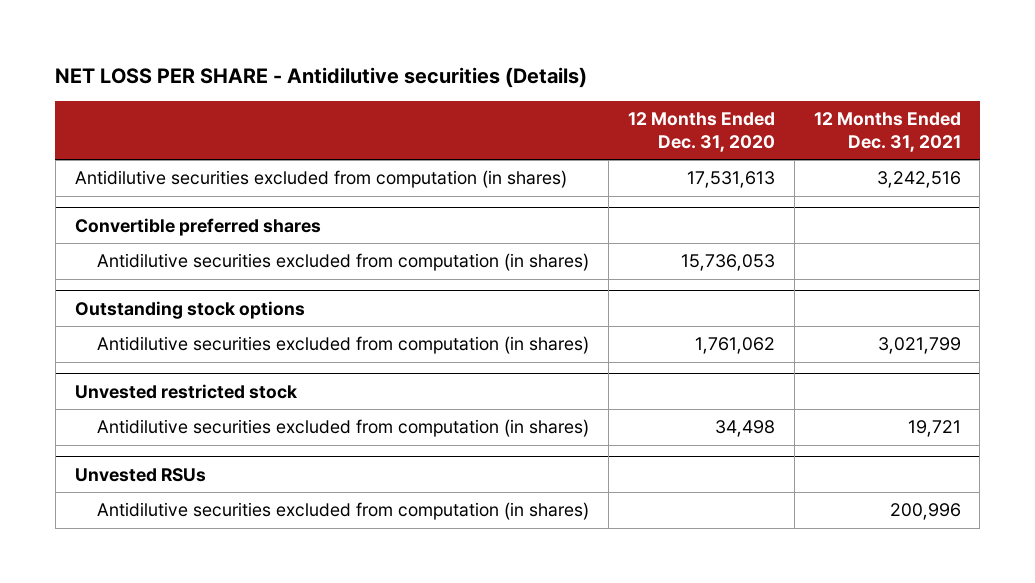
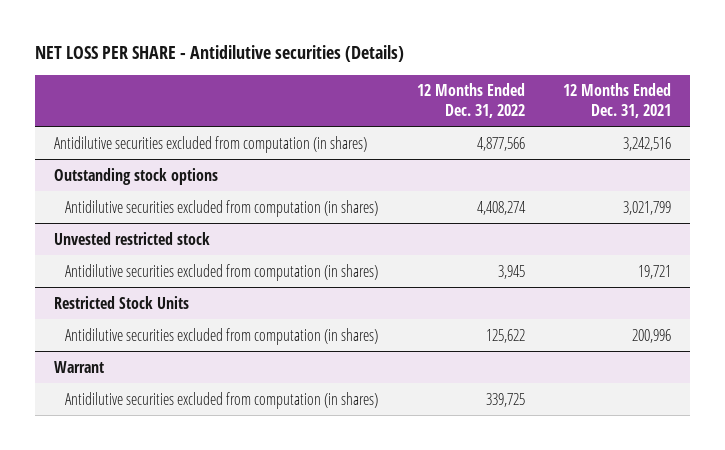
[627,111,775,152] 12 Months Ended Dec. 31, 2020 -> none
none -> [416,83,525,118] 12 Months Ended Dec. 31, 2022
[74,217,321,236] Convertible preferred shares -> none
[96,253,589,272] Antidilutive securities excluded from computation (in shares) -> none
[74,467,206,482] Unvested RSUs -> [54,295,190,309] Restricted Stock Units
none -> [54,360,105,373] Warrant
none -> [65,391,379,409] Antidilutive securities excluded from computation (in shares)

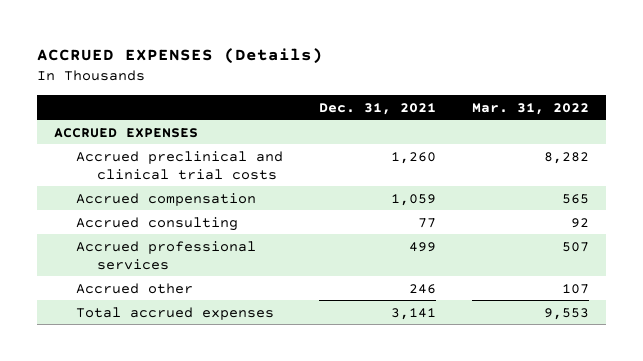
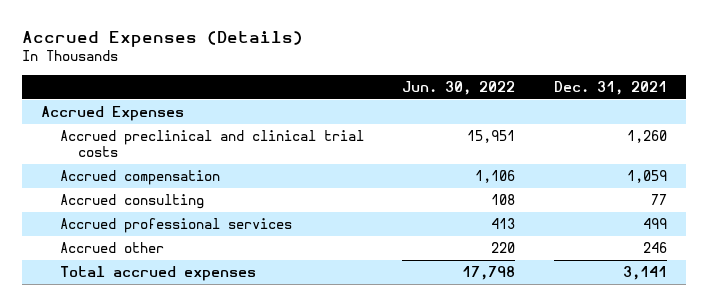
[36,47,323,64] ACCRUED EXPENSES (Details) -> [22,31,304,48] Accrued Expenses (Details)
[471,102,589,115] Mar. 31, 2022 -> none
none -> [402,80,516,95] Jun. 30, 2022
[54,127,199,138] ACCRUED EXPENSES -> [41,106,185,122] Accrued Expenses

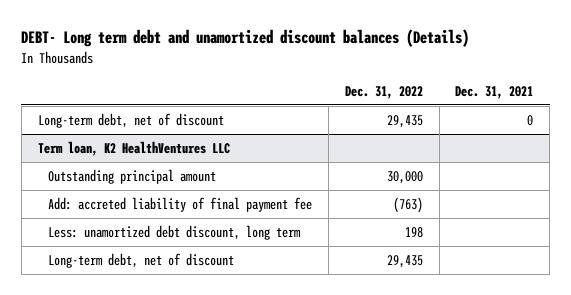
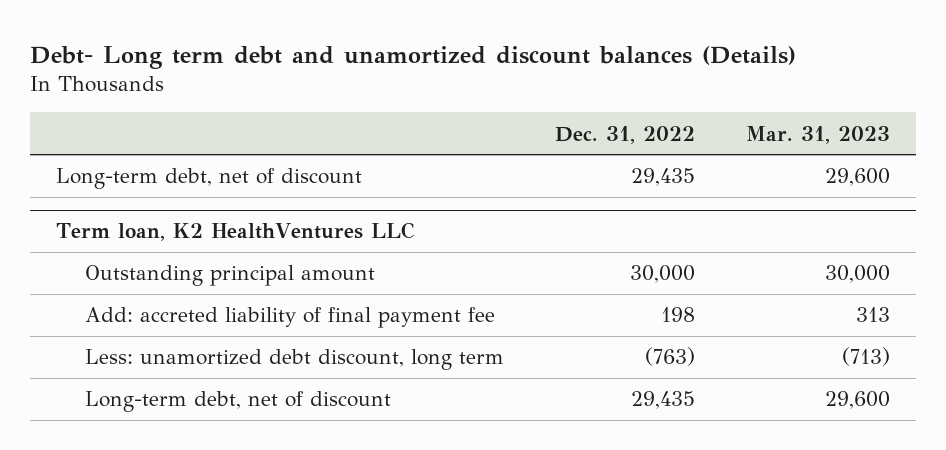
[21,29,470,48] DEBT- Long term debt and unamortized discount balances (Details) -> [30,45,797,69] Debt- Long term debt and unamortized discount balances (Details)
[455,85,534,99] Dec. 31, 2021 -> none
none -> [746,125,891,144] Mar. 31, 2023
[392,197,423,214] (763) -> [661,307,696,323] 198
[404,227,423,239] 198 -> [645,347,696,367] (763)

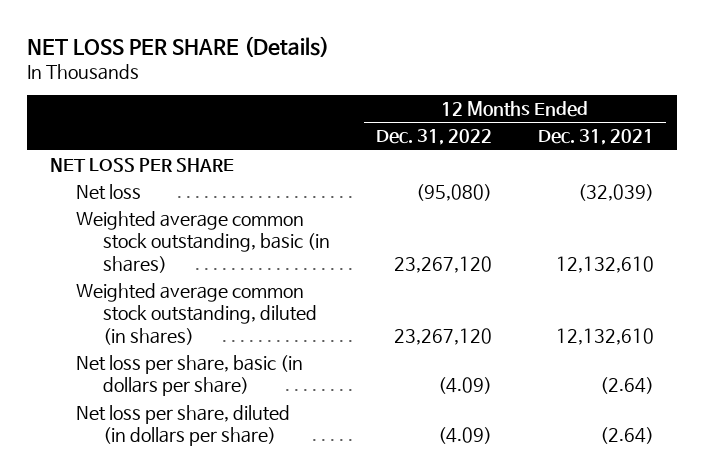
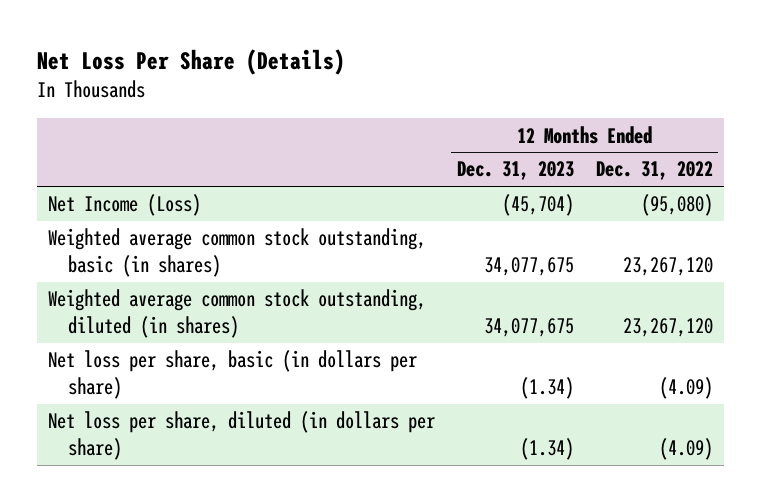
[26,35,329,57] NET LOSS PER SHARE (Details) -> [37,49,346,76] Net Loss Per Share (Details)
[538,129,655,146] Dec. 31, 2021 -> none
none -> [456,161,574,181] Dec. 31, 2023
[49,157,234,172] NET LOSS PER SHARE -> none
[76,183,142,200] Net loss -> [48,194,202,217] Net Income (Loss)

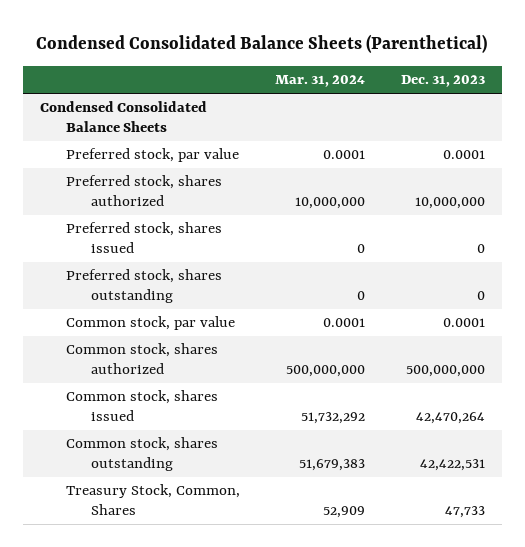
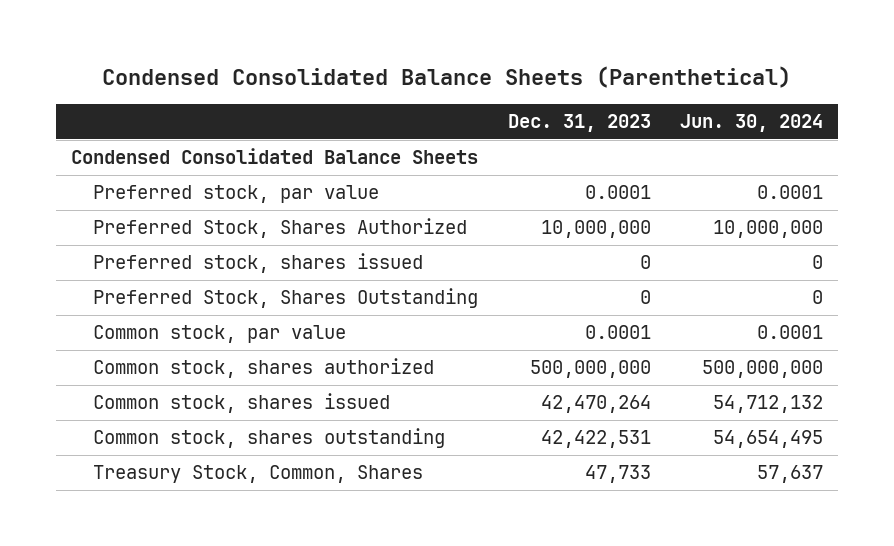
[275,75,366,88] Mar. 31, 2024 -> none
none -> [680,113,824,132] Jun. 30, 2024
[65,175,222,206] Preferred stock, shares authorized -> [93,218,468,239] Preferred Stock, Shares Authorized
[65,269,222,303] Preferred stock, shares outstanding -> [93,288,479,309] Preferred Stock, Shares Outstanding

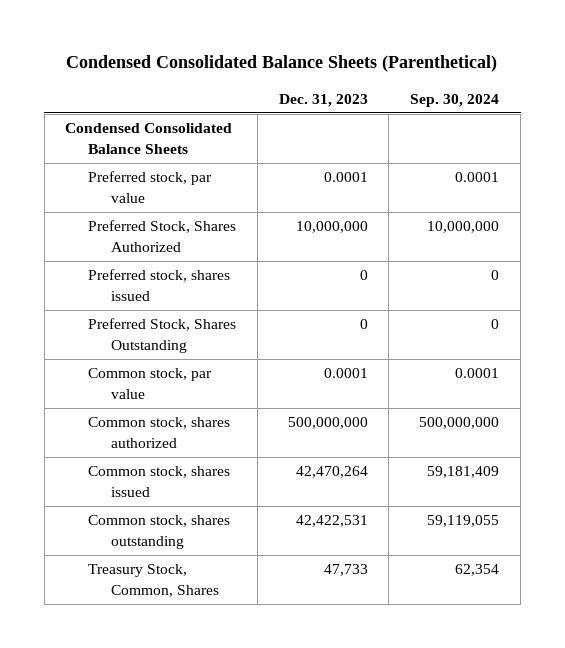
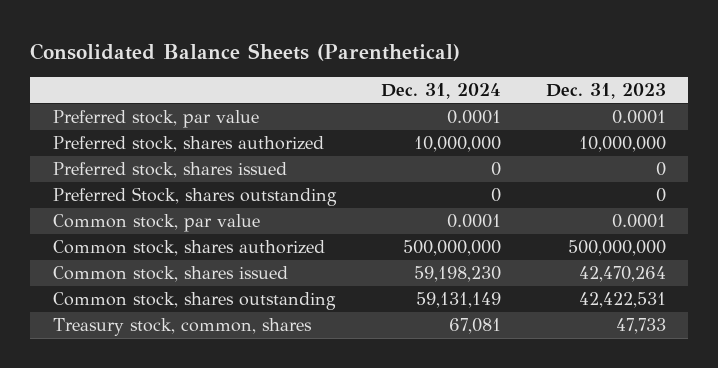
[66,55,498,73] Condensed Consolidated Balance Sheets (Parenthetical) -> [30,42,461,61] Consolidated Balance Sheets (Parenthetical)
[410,93,500,107] Sep. 30, 2024 -> none
none -> [380,83,501,100] Dec. 31, 2024
[65,123,233,154] Condensed Consolidated Balance Sheets -> none
[88,220,237,252] Preferred Stock, Shares Authorized -> [52,136,324,153] Preferred stock, shares authorized
[88,318,237,353] Preferred Stock, Shares Outstanding -> [52,187,337,207] Preferred Stock, shares outstanding
[88,564,219,597] Treasury Stock, Common, Shares -> [52,318,312,337] Treasury stock, common, shares

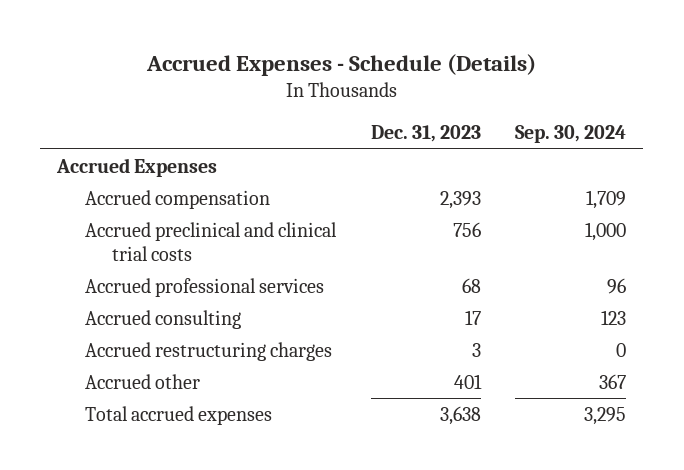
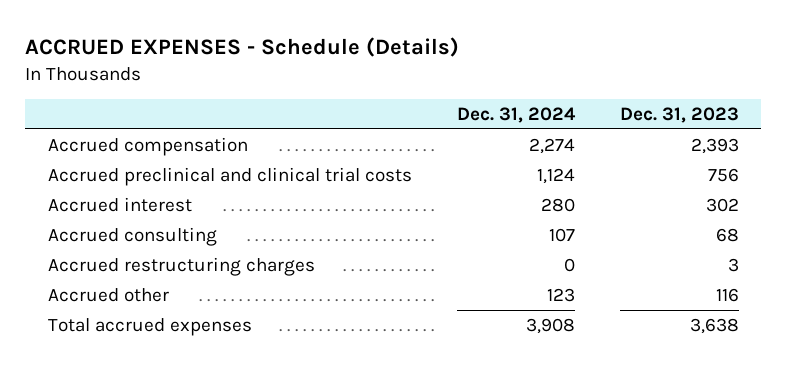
[145,53,536,76] Accrued Expenses - Schedule (Details) -> [25,37,460,58] ACCRUED EXPENSES - Schedule (Details)
[515,125,627,144] Sep. 30, 2024 -> none
none -> [456,106,576,123] Dec. 31, 2024
[56,157,218,177] Accrued Expenses -> none
[84,277,324,297] Accrued professional services -> none
none -> [47,196,192,212] Accrued interest
[464,309,481,325] 17 -> [715,227,739,242] 68
[453,373,482,389] 401 -> [715,287,739,302] 116

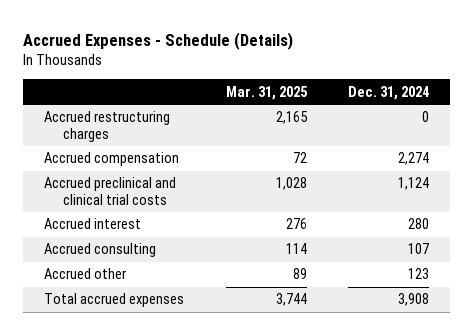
[25,37,460,58] ACCRUED EXPENSES - Schedule (Details) -> [23,31,294,50] Accrued Expenses - Schedule (Details)
[619,106,739,123] Dec. 31, 2023 -> none
none -> [225,85,308,100] Mar. 31, 2025
[47,256,315,276] Accrued restructuring charges -> [44,111,171,143] Accrued restructuring charges

